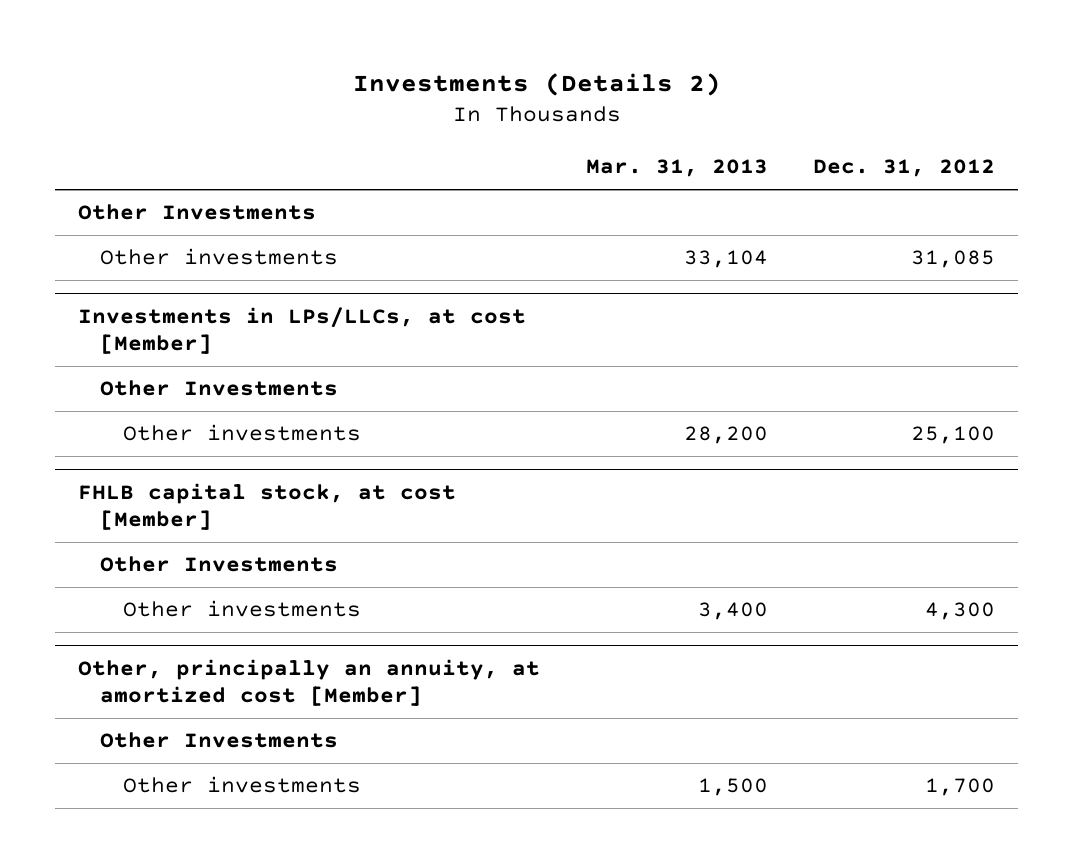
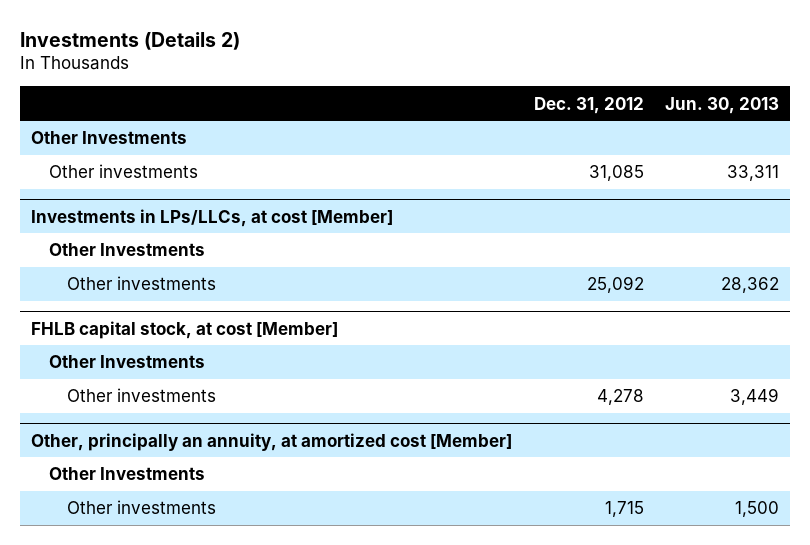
[585,159,768,178] Mar. 31, 2013 -> none
none -> [665,96,780,114] Jun. 30, 2013
[911,426,996,445] 25,100 -> [586,276,644,294] 25,092
[925,602,996,621] 4,300 -> [596,389,644,406] 4,278
[925,778,996,797] 1,700 -> [604,501,644,518] 1,715

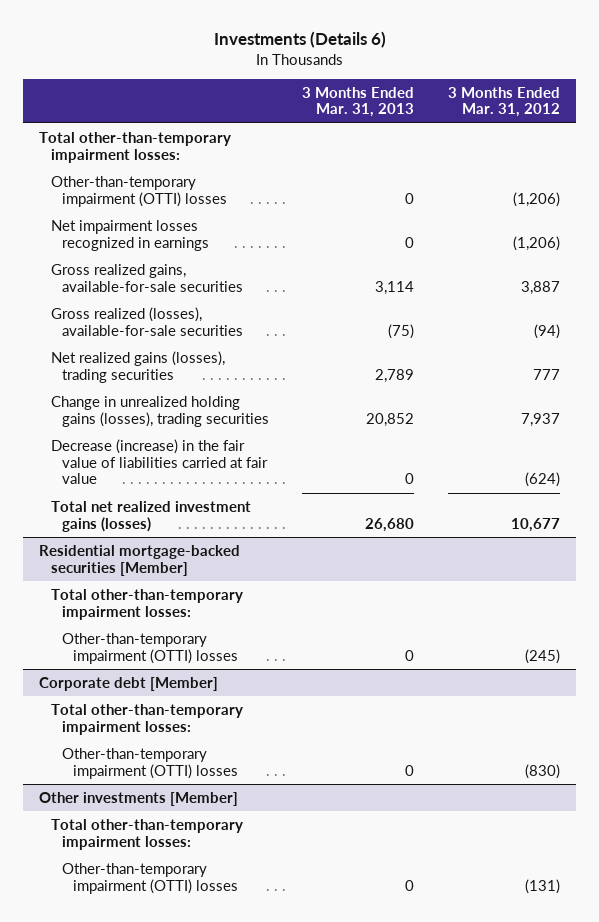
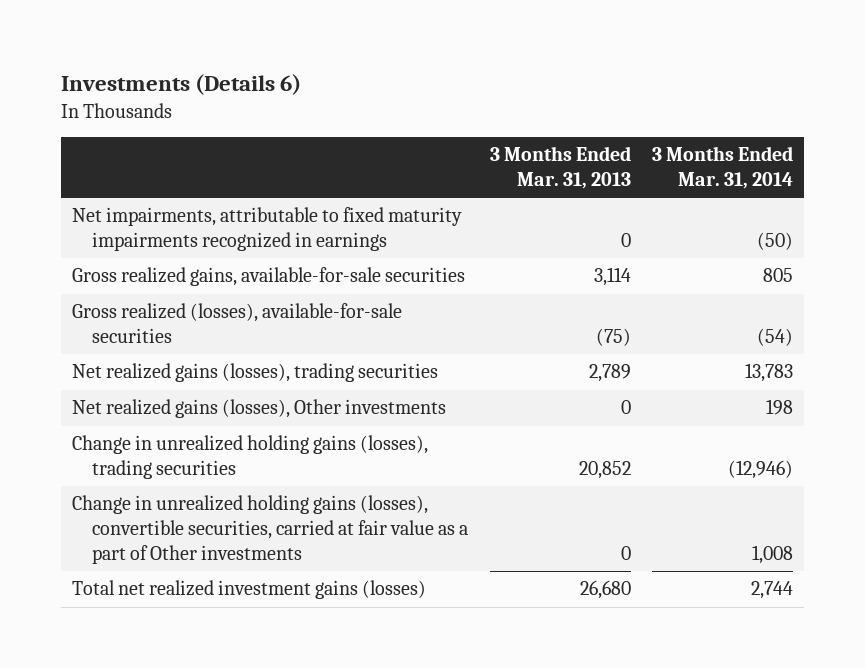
[447,86,560,118] 3 Months Ended Mar. 31, 2012 -> none
none -> [652,146,794,190] 3 Months Ended Mar. 31, 2014
[39,131,232,163] Total other-than-temporary impairment losses: -> none
[50,175,227,207] Other-than-temporary impairment (OTTI) losses -> none
[50,219,209,251] Net impairment losses recognized in earnings -> [72,207,463,252] Net impairments, attributable to fixed maturity impairments recognized in earnings
none -> [72,399,447,419] Net realized gains (losses), Other investments
[50,438,268,485] Decrease (increase) in the fair value of liabilities carried at fair value -> none
none -> [72,495,469,564] Change in unrealized holding gains (losses), convertible securities, carried at fair value as a part of Other investments
[39,544,241,576] Residential mortgage-backed securities [Member] -> none
[50,588,243,620] Total other-than-temporary impairment losses: -> none
[61,632,239,664] Other-than-temporary impairment (OTTI) losses -> none
[39,676,219,691] Corporate debt [Member] -> none
[50,703,243,735] Total other-than-temporary impairment losses: -> none
[61,747,239,779] Other-than-temporary impairment (OTTI) losses -> none
[39,791,239,806] Other investments [Member] -> none
[50,818,243,850] Total other-than-temporary impairment losses: -> none
[61,862,239,894] Other-than-temporary impairment (OTTI) losses -> none

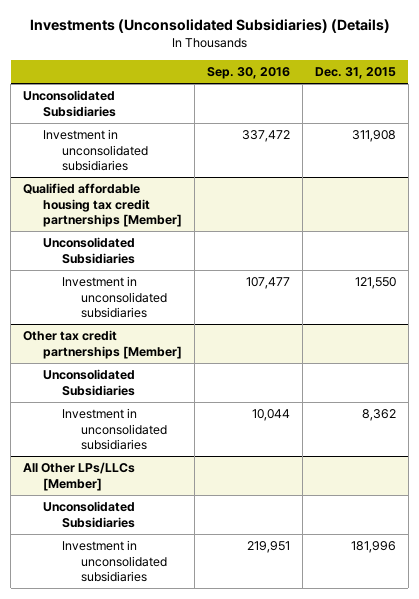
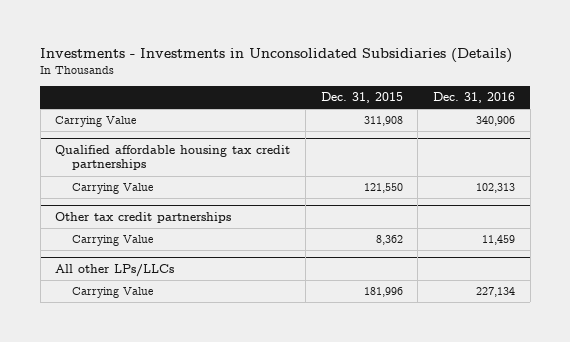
[29,19,390,34] Investments (Unconsolidated Subsidiaries) (Details) -> [40,48,513,64] Investments - Investments in Unconsolidated Subsidiaries (Details)
[206,66,290,79] Sep. 30, 2016 -> none
none -> [433,92,516,104] Dec. 31, 2016
[23,90,116,117] Unconsolidated Subsidiaries -> none
[42,237,135,264] Unconsolidated Subsidiaries -> none
[42,369,135,396] Unconsolidated Subsidiaries -> none
[42,501,135,528] Unconsolidated Subsidiaries -> none
[42,129,148,171] Investment in unconsolidated subsidiaries -> [55,116,137,128] Carrying Value
[23,183,182,227] Qualified affordable housing tax credit partnerships [Member] -> [55,144,291,171] Qualified affordable housing tax credit partnerships
[61,276,168,318] Investment in unconsolidated subsidiaries -> [71,183,153,195] Carrying Value
[23,330,182,359] Other tax credit partnerships [Member] -> [55,211,232,223] Other tax credit partnerships
[61,408,168,450] Investment in unconsolidated subsidiaries -> [71,235,153,247] Carrying Value
[23,462,136,491] All Other LPs/LLCs [Member] -> [55,263,175,277] All other LPs/LLCs
[61,540,168,582] Investment in unconsolidated subsidiaries -> [71,287,153,299] Carrying Value

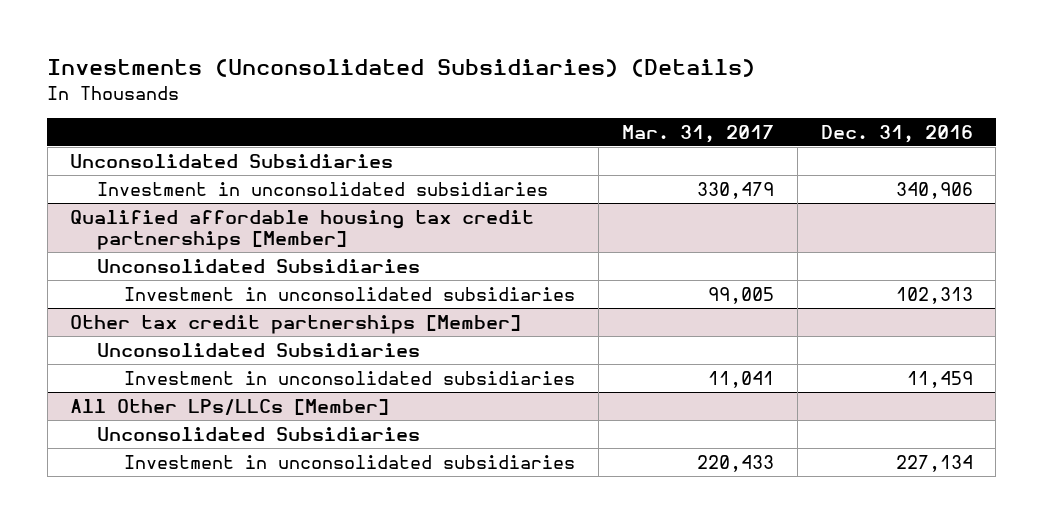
[40,48,513,64] Investments - Investments in Unconsolidated Subsidiaries (Details) -> [47,59,756,78] Investments (Unconsolidated Subsidiaries) (Details)
[320,92,403,104] Dec. 31, 2015 -> none
none -> [621,124,774,143] Mar. 31, 2017
none -> [70,153,394,168] Unconsolidated Subsidiaries
[55,116,137,128] Carrying Value -> [97,181,549,196] Investment in unconsolidated subsidiaries
[55,144,291,171] Qualified affordable housing tax credit partnerships -> [70,209,535,250] Qualified affordable housing tax credit partnerships [Member]
none -> [97,258,421,273] Unconsolidated Subsidiaries
[71,183,153,195] Carrying Value -> [124,286,576,301] Investment in unconsolidated subsidiaries
[55,211,232,223] Other tax credit partnerships -> [70,314,522,334] Other tax credit partnerships [Member]
none -> [97,342,421,357] Unconsolidated Subsidiaries
[71,235,153,247] Carrying Value -> [124,370,576,385] Investment in unconsolidated subsidiaries
[55,263,175,277] All other LPs/LLCs -> [70,398,390,415] All Other LPs/LLCs [Member]
none -> [97,426,421,441] Unconsolidated Subsidiaries
[71,287,153,299] Carrying Value -> [124,454,576,469] Investment in unconsolidated subsidiaries

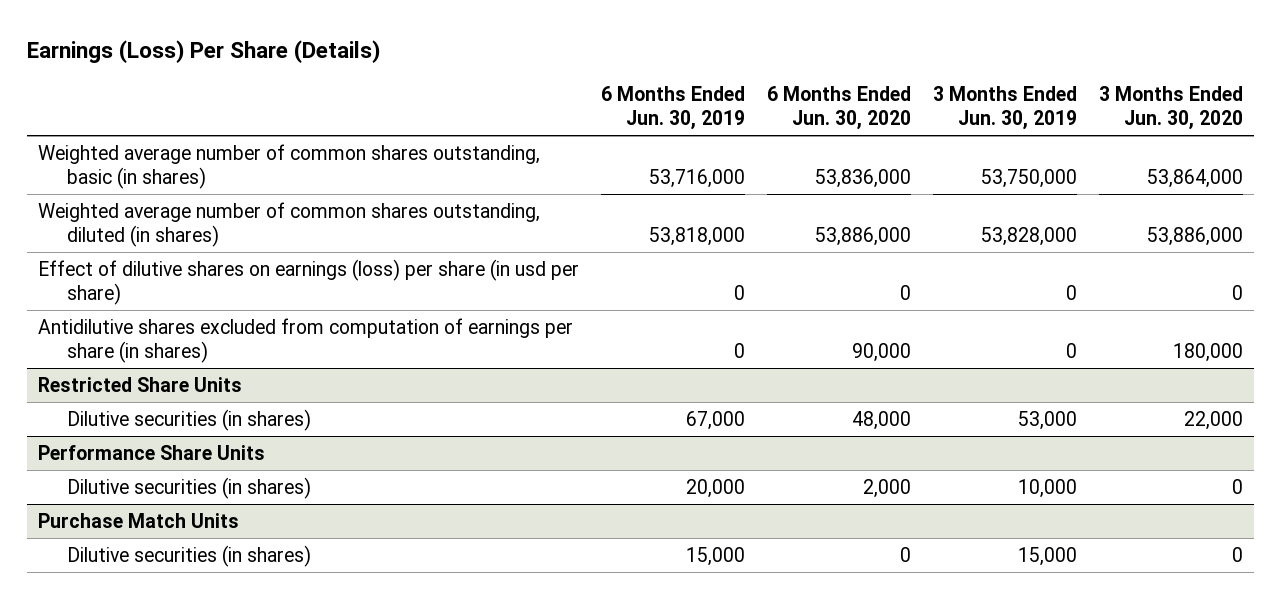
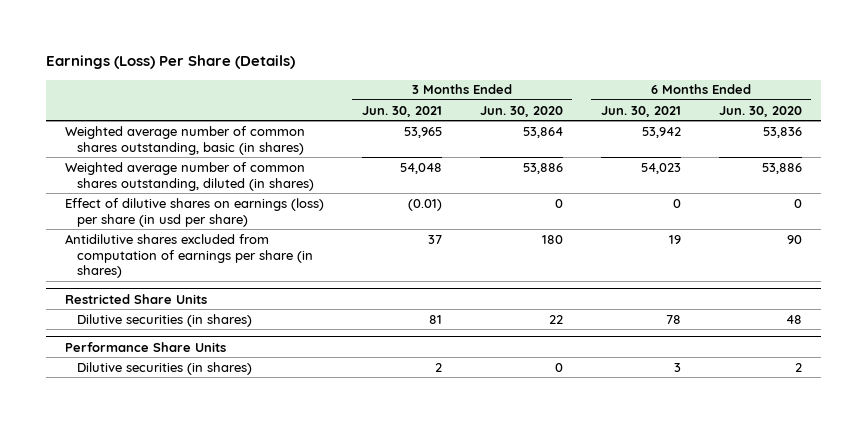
[601,86,746,131] 6 Months Ended Jun. 30, 2019 -> none
[933,86,1078,131] 3 Months Ended Jun. 30, 2019 -> none
none -> [361,105,442,117] Jun. 30, 2021
none -> [600,105,681,117] Jun. 30, 2021
[815,168,912,188] 53,836,000 -> [762,126,802,138] 53,836
[1147,168,1244,188] 53,864,000 -> [522,126,563,138] 53,864
[815,226,912,246] 53,886,000 -> [761,162,802,174] 53,886
[1147,226,1244,246] 53,886,000 -> [522,162,563,174] 53,886
[852,342,912,362] 90,000 -> [786,234,802,244] 90
[1173,342,1244,362] 180,000 -> [541,234,563,244] 180
[852,411,912,431] 48,000 -> [785,314,802,324] 48
[1184,411,1244,431] 22,000 -> [548,314,563,324] 22
[38,513,240,529] Purchase Match Units -> none
[66,545,311,568] Dilutive securities (in shares) -> none
[863,479,912,499] 2,000 -> [794,362,802,372] 2

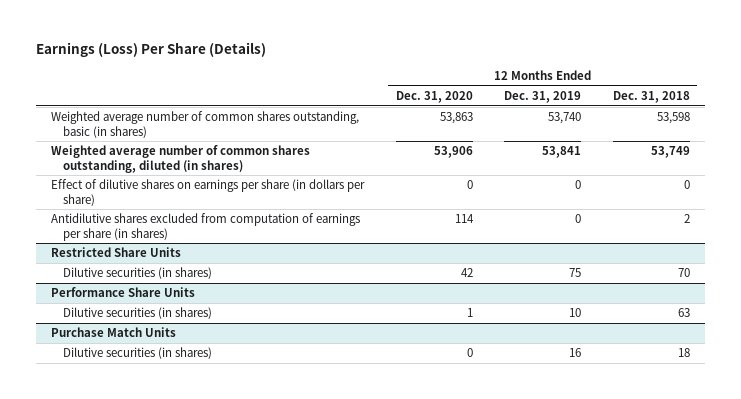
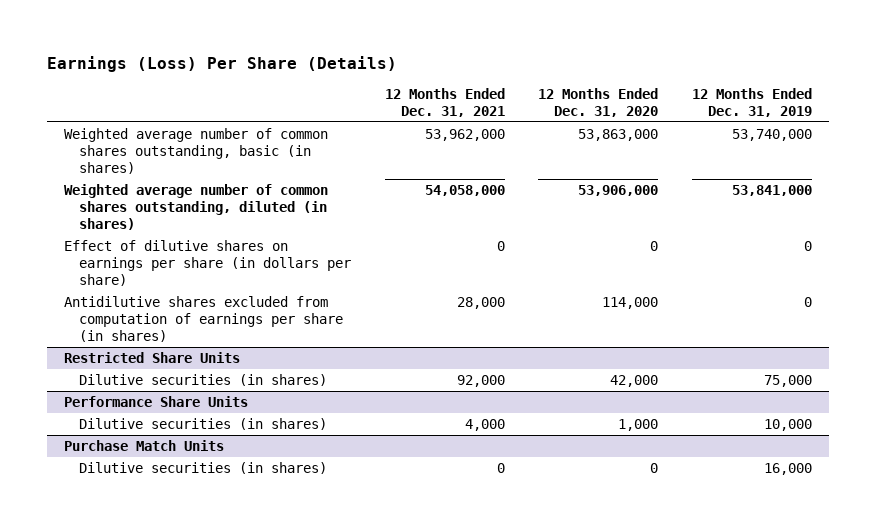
[612,90,690,103] Dec. 31, 2018 -> none
none -> [384,87,505,117] 12 Months Ended Dec. 31, 2021
[439,112,473,125] 53,863 -> [578,129,659,142] 53,863,000
[548,112,582,125] 53,740 -> [732,129,813,142] 53,740,000
[433,146,473,159] 53,906 -> [578,185,659,197] 53,906,000
[542,146,582,159] 53,841 -> [732,185,813,197] 53,841,000
[454,214,474,224] 114 -> [602,297,659,310] 114,000
[460,268,473,278] 42 -> [610,375,659,388] 42,000
[569,268,582,278] 75 -> [764,375,813,388] 75,000
[466,308,473,318] 1 -> [618,419,659,432] 1,000
[569,308,582,318] 10 -> [764,419,813,432] 10,000
[569,348,582,358] 16 -> [764,463,813,476] 16,000

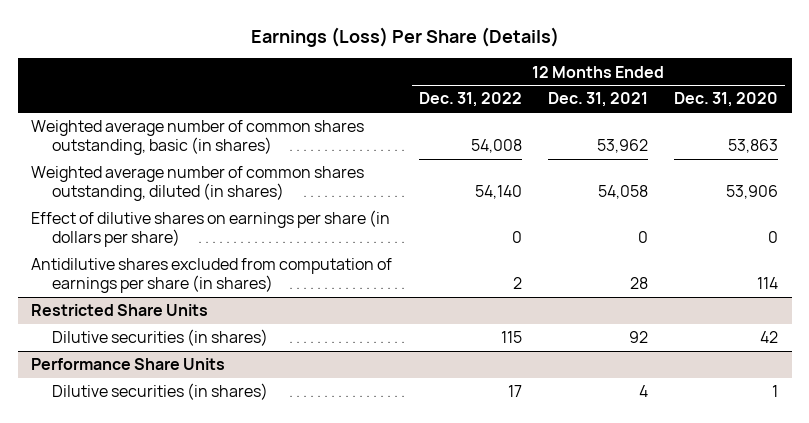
[692,87,813,117] 12 Months Ended Dec. 31, 2019 -> none
none -> [418,92,522,108] Dec. 31, 2022
[424,129,505,142] 53,962,000 -> [596,139,648,154] 53,962
[578,129,659,142] 53,863,000 -> [728,139,779,154] 53,863
[424,185,505,197] 54,058,000 -> [597,185,648,200] 54,058
[578,185,659,197] 53,906,000 -> [726,185,779,200] 53,906
[456,297,505,310] 28,000 -> [629,277,648,290] 28
[602,297,659,310] 114,000 -> [757,277,779,290] 114
[456,375,505,388] 92,000 -> [628,331,648,344] 92
[610,375,659,388] 42,000 -> [760,331,779,344] 42
[64,440,225,452] Purchase Match Units -> none
[79,462,328,475] Dilutive securities (in shares) -> none
[464,419,505,432] 4,000 -> [638,385,648,398] 4
[618,419,659,432] 1,000 -> [772,385,779,398] 1

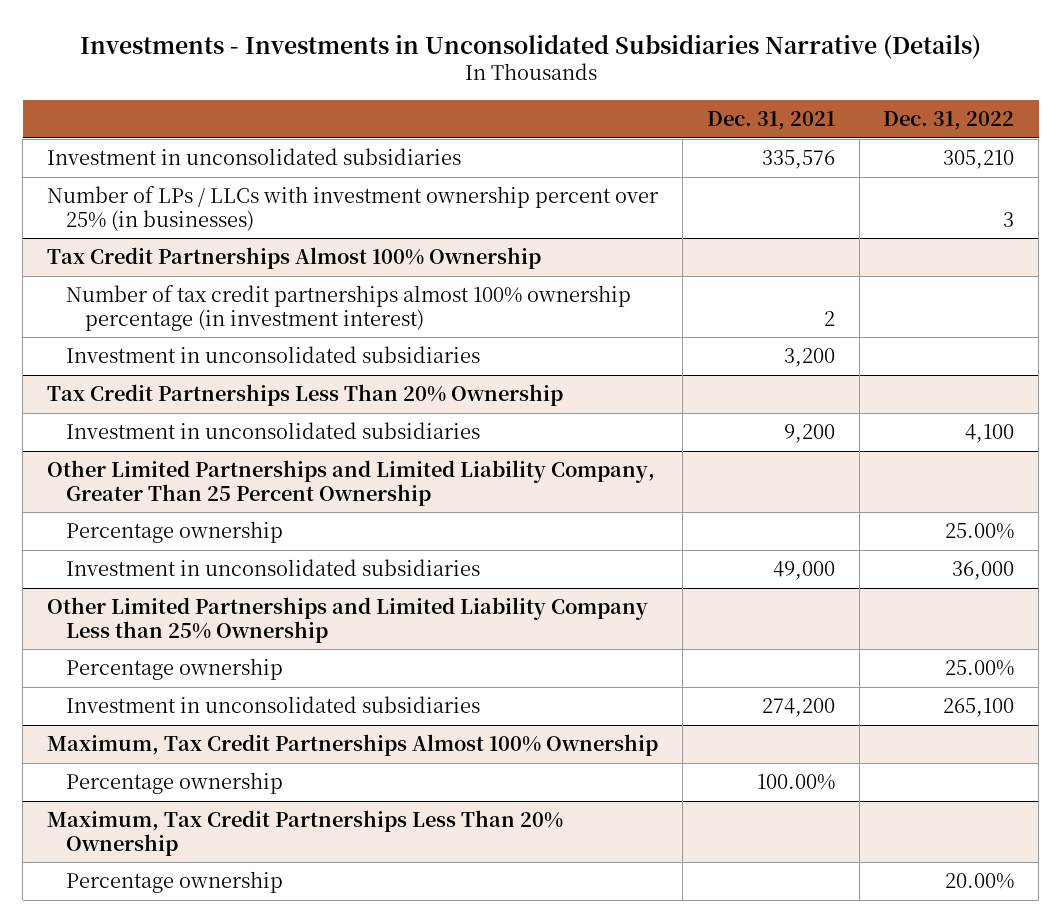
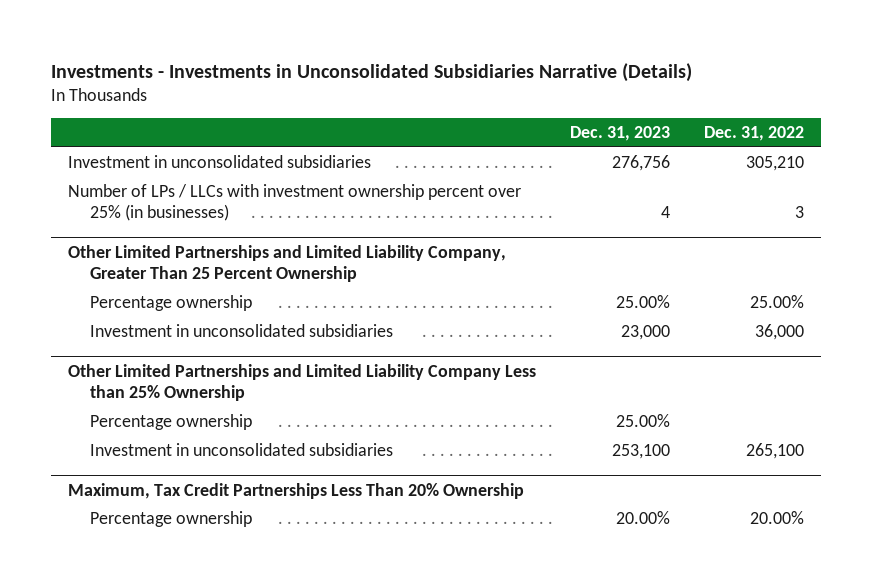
[706,111,835,131] Dec. 31, 2021 -> none
none -> [570,126,671,142] Dec. 31, 2023
[47,247,542,270] Tax Credit Partnerships Almost 100% Ownership -> none
[66,285,632,331] Number of tax credit partnerships almost 100% ownership percentage (in investment interest) -> none
[66,346,481,364] Investment in unconsolidated subsidiaries -> none
[47,384,564,407] Tax Credit Partnerships Less Than 20% Ownership -> none
[66,422,481,440] Investment in unconsolidated subsidiaries -> none
[66,658,284,681] Percentage ownership -> none
[47,734,659,757] Maximum, Tax Credit Partnerships Almost 100% Ownership -> none
[66,696,481,714] Investment in unconsolidated subsidiaries -> [90,442,394,456] Investment in unconsolidated subsidiaries

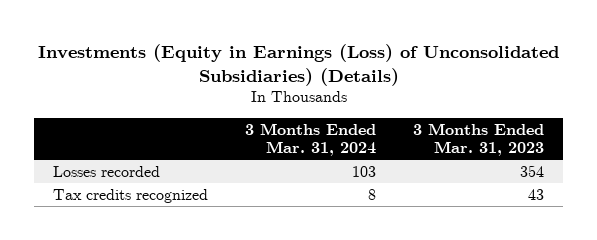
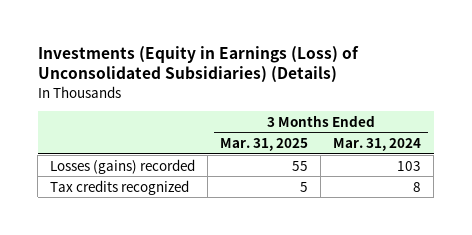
[413,122,545,156] 3 Months Ended Mar. 31, 2023 -> none
none -> [220,138,309,152] Mar. 31, 2025
[52,165,160,177] Losses recorded -> [50,158,196,174] Losses (gains) recorded

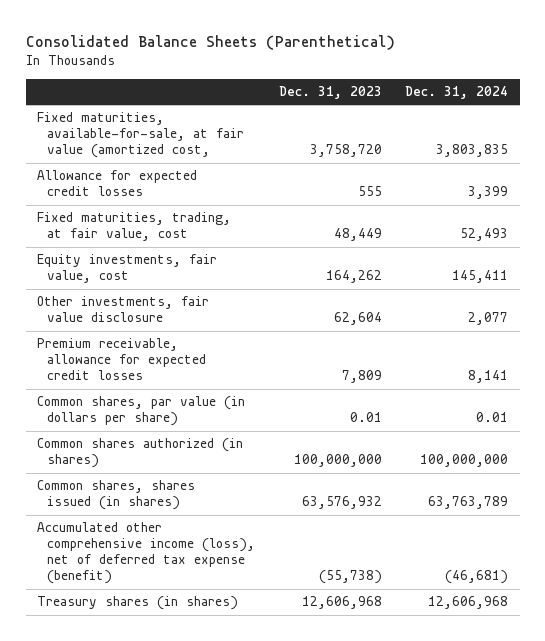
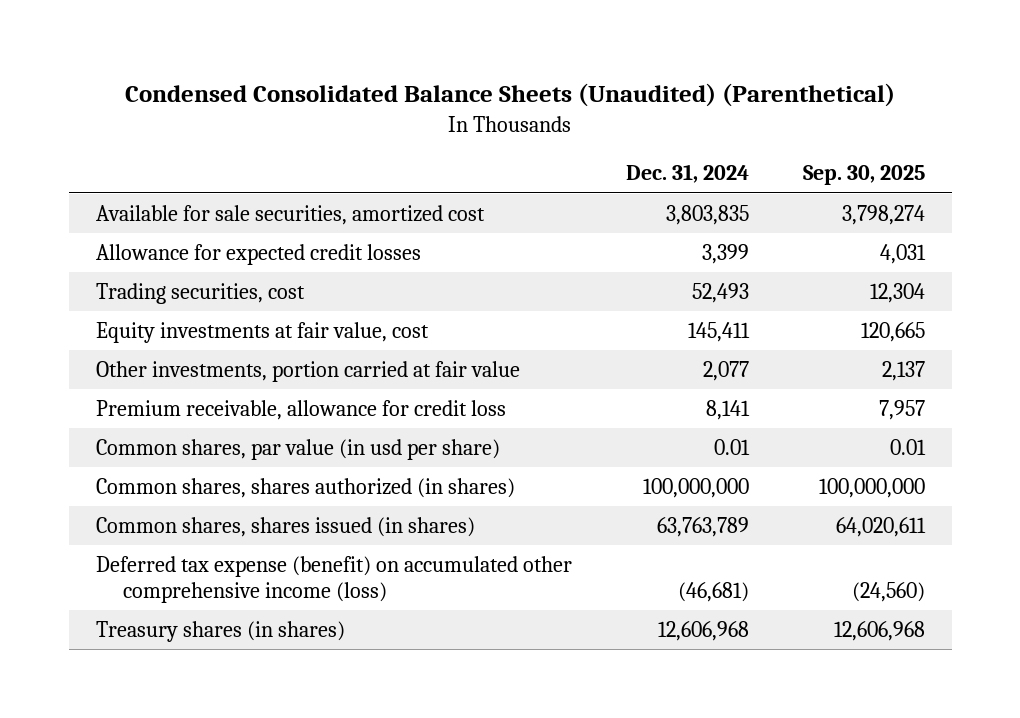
[25,34,395,50] Consolidated Balance Sheets (Parenthetical) -> [125,83,896,108] Condensed Consolidated Balance Sheets (Unaudited) (Parenthetical)
[278,86,382,100] Dec. 31, 2023 -> none
none -> [802,165,925,186] Sep. 30, 2025
[37,112,245,159] Fixed maturities, available-for-sale, at fair value (amortized cost, -> [95,205,485,226] Available for sale securities, amortized cost
[37,212,232,242] Fixed maturities, trading, at fair value, cost -> [95,283,305,305] Trading securities, cost
[37,254,218,284] Equity investments, fair value, cost -> [95,322,429,344] Equity investments at fair value, cost
[37,296,210,323] Other investments, fair value disclosure -> [95,361,520,383] Other investments, portion carried at fair value
[37,338,207,381] Premium receivable, allowance for expected credit losses -> [95,400,506,421] Premium receivable, allowance for credit loss
[37,396,246,427] Common shares, par value (in dollars per share) -> [95,439,500,461] Common shares, par value (in usd per share)
[37,438,244,469] Common shares authorized (in shares) -> [95,478,515,499] Common shares, shares authorized (in shares)
[37,522,256,585] Accumulated other comprehensive income (loss), net of deferred tax expense (benefit) -> [95,556,572,603] Deferred tax expense (benefit) on accumulated other comprehensive income (loss)

